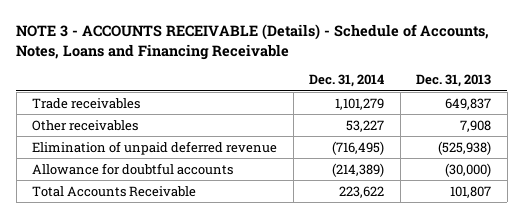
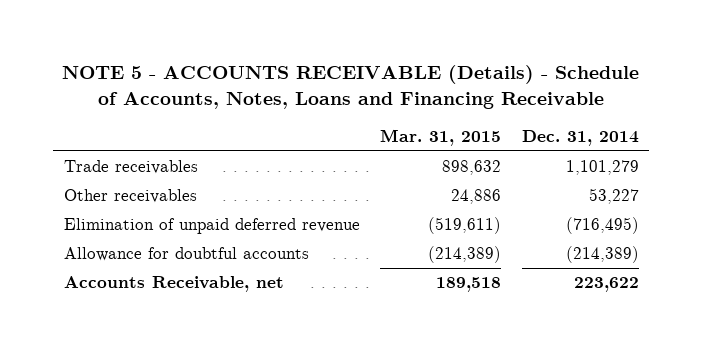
[16,24,490,61] NOTE 3 - ACCOUNTS RECEIVABLE (Details) - Schedule of Accounts, Notes, Loans and Financing Receivable -> [62,65,640,110] NOTE 5 - ACCOUNTS RECEIVABLE (Details) - Schedule of Accounts, Notes, Loans and Financing Receivable
[416,74,492,88] Dec. 31, 2013 -> none
none -> [380,129,502,147] Mar. 31, 2015
[32,185,197,197] Total Accounts Receivable -> [63,276,284,293] Accounts Receivable, net

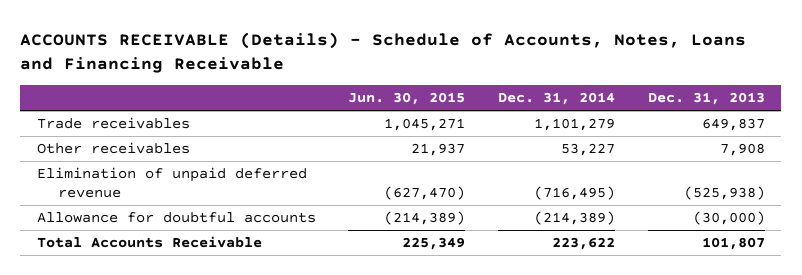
[62,65,640,110] NOTE 5 - ACCOUNTS RECEIVABLE (Details) - Schedule of Accounts, Notes, Loans and Financing Receivable -> [20,31,747,74] ACCOUNTS RECEIVABLE (Details) - Schedule of Accounts, Notes, Loans and Financing Receivable
[380,129,502,147] Mar. 31, 2015 -> none
none -> [348,92,466,106] Jun. 30, 2015
none -> [648,92,766,106] Dec. 31, 2013
[63,276,284,293] Accounts Receivable, net -> [36,236,262,249] Total Accounts Receivable

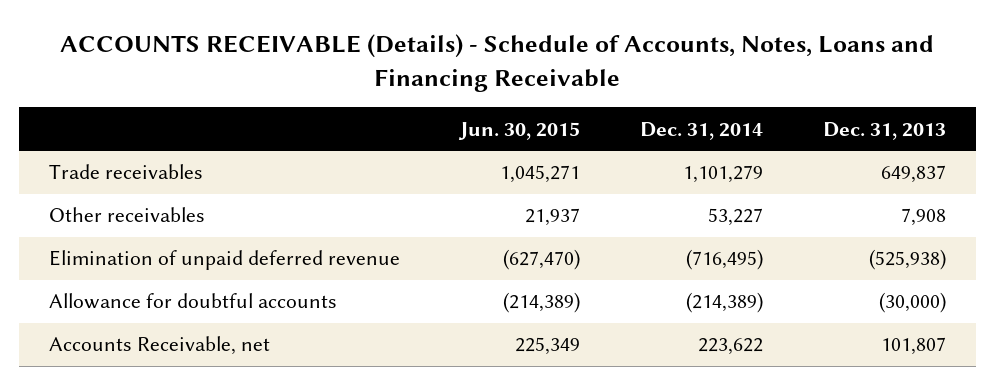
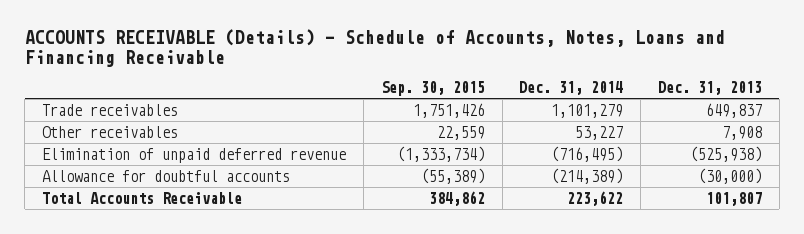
[457,121,580,140] Jun. 30, 2015 -> none
none -> [380,80,485,96] Sep. 30, 2015
[48,336,270,356] Accounts Receivable, net -> [42,191,243,204] Total Accounts Receivable

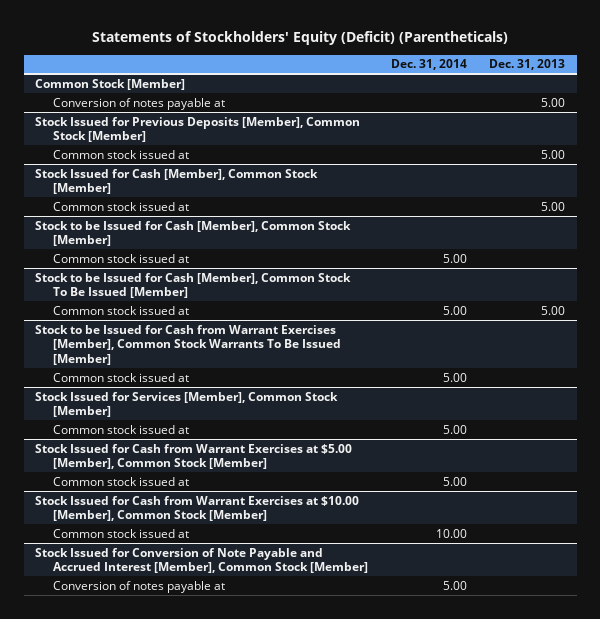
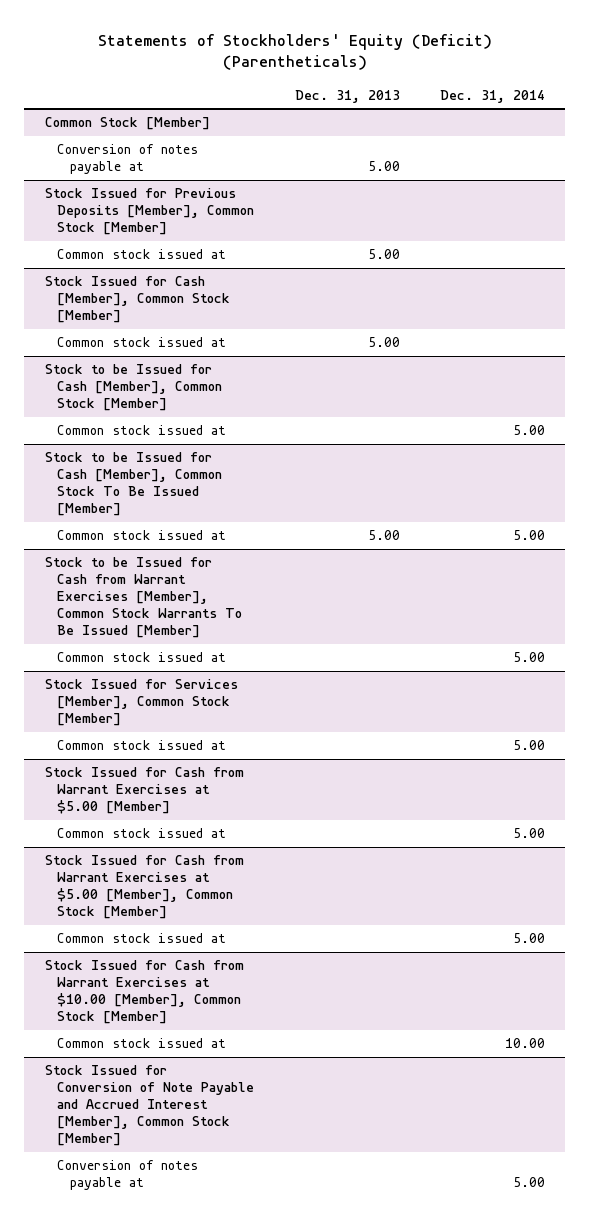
none -> [44,767,244,815] Stock Issued for Cash from Warrant Exercises at $5.00 [Member]
none -> [57,828,227,839] Common stock issued at

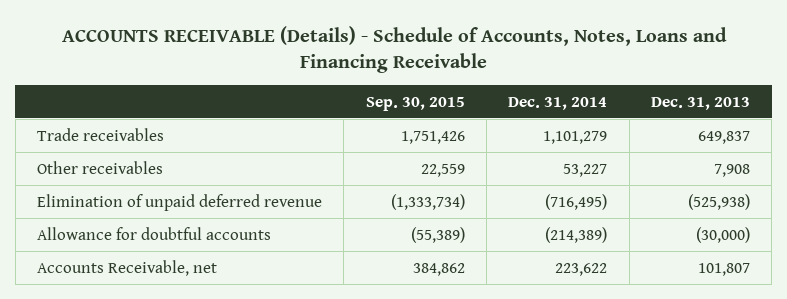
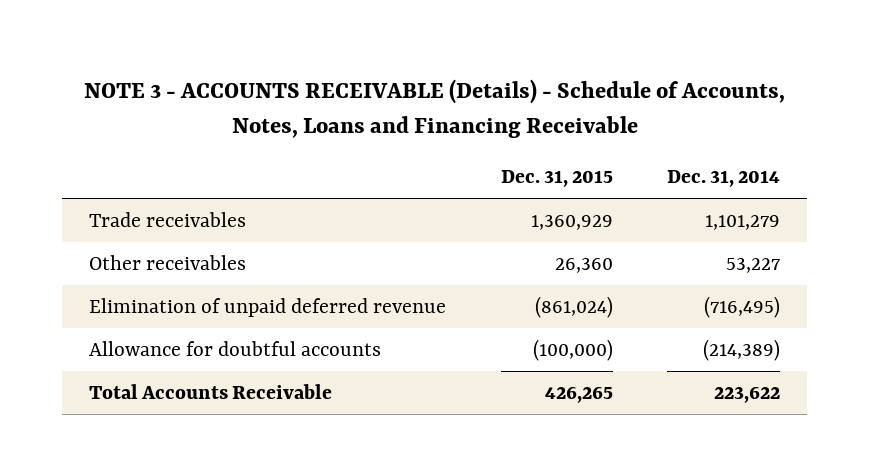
[61,25,727,74] ACCOUNTS RECEIVABLE (Details) - Schedule of Accounts, Notes, Loans and Financing Receivable -> [83,78,785,138] NOTE 3 - ACCOUNTS RECEIVABLE (Details) - Schedule of Accounts, Notes, Loans and Financing Receivable
[365,96,465,111] Sep. 30, 2015 -> none
[651,96,751,110] Dec. 31, 2013 -> none
none -> [500,170,613,188] Dec. 31, 2015
[37,259,218,276] Accounts Receivable, net -> [89,383,333,399] Total Accounts Receivable

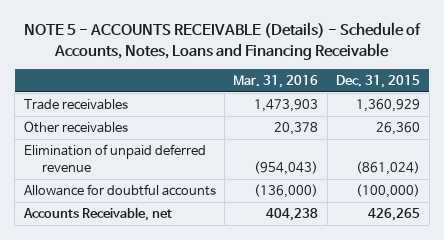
[83,78,785,138] NOTE 3 - ACCOUNTS RECEIVABLE (Details) - Schedule of Accounts, Notes, Loans and Financing Receivable -> [23,22,421,60] NOTE 5 - ACCOUNTS RECEIVABLE (Details) - Schedule of Accounts, Notes, Loans and Financing Receivable
[666,170,780,188] Dec. 31, 2014 -> none
none -> [233,75,319,89] Mar. 31, 2016
[89,383,333,399] Total Accounts Receivable -> [22,207,172,222] Accounts Receivable, net

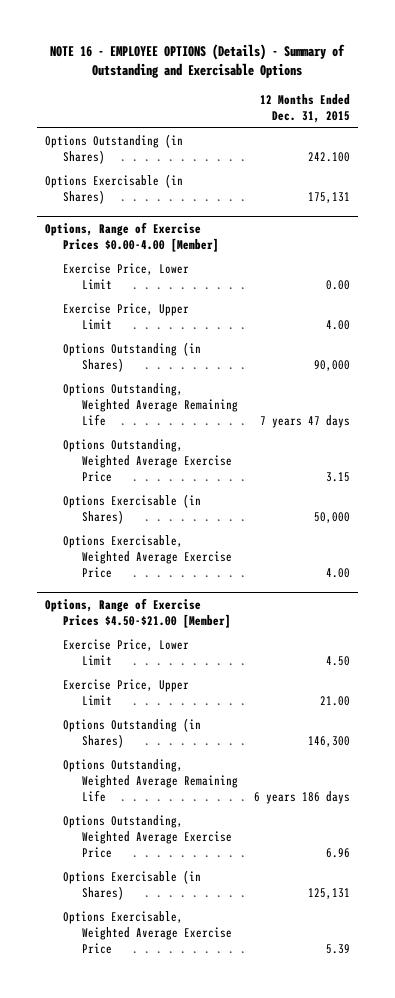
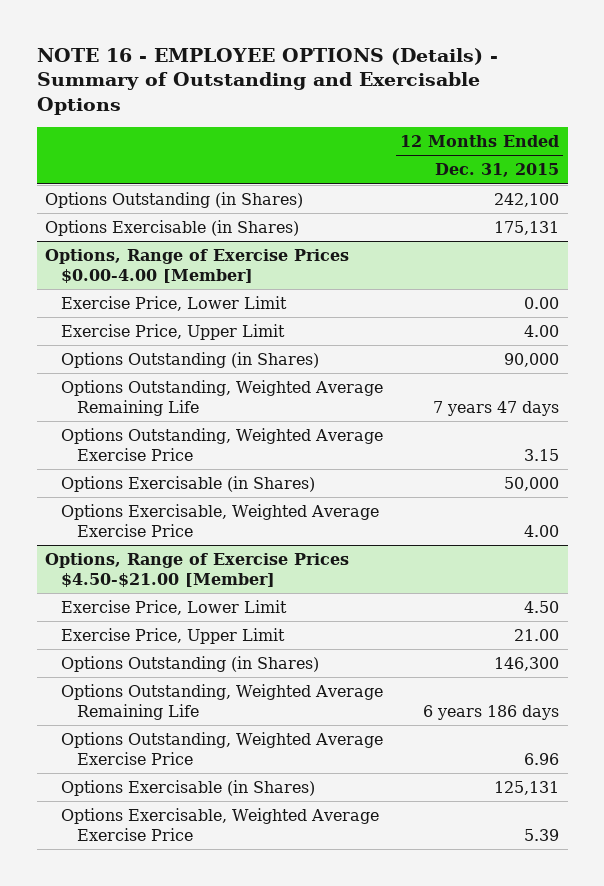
[307,152,350,163] 242.100 -> [494,192,560,207] 242,100

